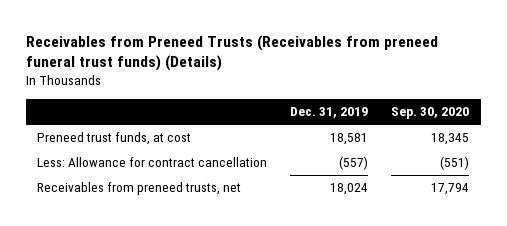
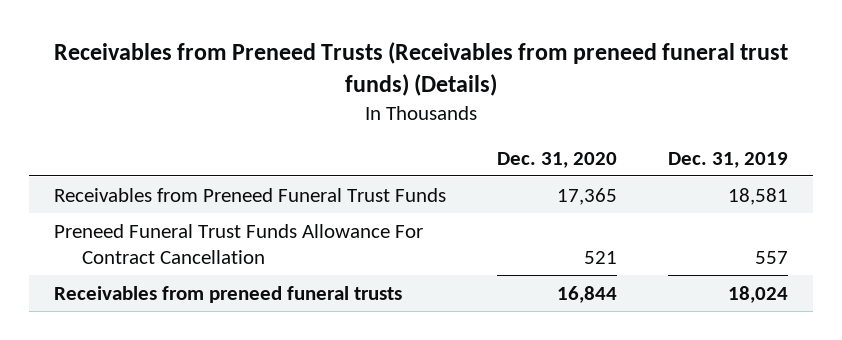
[391,107,470,120] Sep. 30, 2020 -> none
none -> [497,151,618,168] Dec. 31, 2020
[37,132,192,146] Preneed trust funds, at cost -> [54,187,447,202] Receivables from Preneed Funeral Trust Funds
[37,157,268,168] Less: Allowance for contract cancellation -> [54,223,424,264] Preneed Funeral Trust Funds Allowance For Contract Cancellation
[339,156,369,171] (557) -> [754,250,788,264] 557
[37,182,242,196] Receivables from preneed trusts, net -> [54,285,403,303] Receivables from preneed funeral trusts

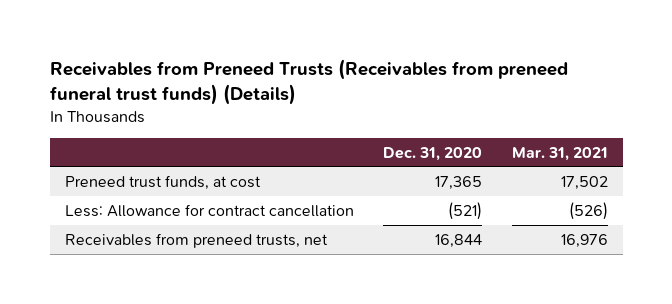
[667,151,788,168] Dec. 31, 2019 -> none
none -> [511,146,608,161] Mar. 31, 2021
[54,187,447,202] Receivables from Preneed Funeral Trust Funds -> [64,174,261,190] Preneed trust funds, at cost
[54,223,424,264] Preneed Funeral Trust Funds Allowance For Contract Cancellation -> [64,203,354,217] Less: Allowance for contract cancellation
[584,250,618,264] 521 -> [448,201,483,220] (521)
[54,285,403,303] Receivables from preneed funeral trusts -> [64,232,328,248] Receivables from preneed trusts, net

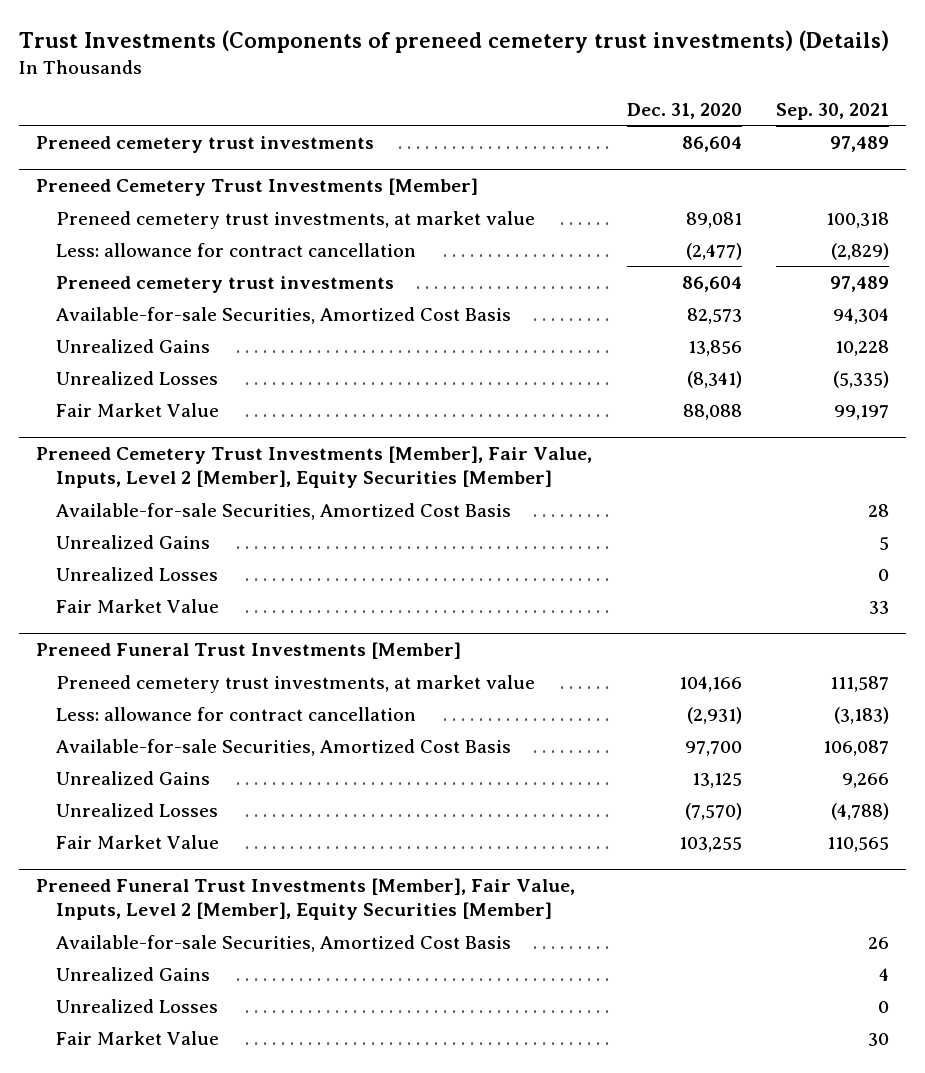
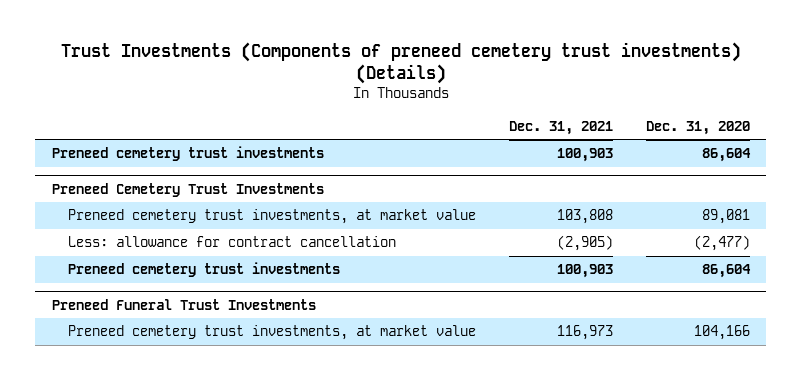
[776,102,890,120] Sep. 30, 2021 -> none
none -> [508,121,613,136] Dec. 31, 2021
[36,178,479,197] Preneed Cemetery Trust Investments [Member] -> [51,182,324,197] Preneed Cemetery Trust Investments
[55,306,511,324] Available-for-sale Securities, Amortized Cost Basis -> none
[55,338,210,353] Unrealized Gains -> none
[55,370,218,385] Unrealized Losses -> none
[55,402,219,417] Fair Market Value -> none
[36,446,593,489] Preneed Cemetery Trust Investments [Member], Fair Value, Inputs, Level 2 [Member], Equity Securities [Member] -> none
[55,502,511,520] Available-for-sale Securities, Amortized Cost Basis -> none
[55,534,210,549] Unrealized Gains -> none
[55,566,218,581] Unrealized Losses -> none
[55,598,219,613] Fair Market Value -> none
[36,642,462,660] Preneed Funeral Trust Investments [Member] -> [51,298,316,310] Preneed Funeral Trust Investments
[55,706,416,721] Less: allowance for contract cancellation -> none
[55,738,511,756] Available-for-sale Securities, Amortized Cost Basis -> none
[55,770,210,785] Unrealized Gains -> none
[55,802,218,817] Unrealized Losses -> none
[55,834,219,849] Fair Market Value -> none
[36,878,576,921] Preneed Funeral Trust Investments [Member], Fair Value, Inputs, Level 2 [Member], Equity Securities [Member] -> none
[55,934,511,952] Available-for-sale Securities, Amortized Cost Basis -> none
[55,966,210,981] Unrealized Gains -> none
[55,998,218,1013] Unrealized Losses -> none
[55,1030,219,1045] Fair Market Value -> none

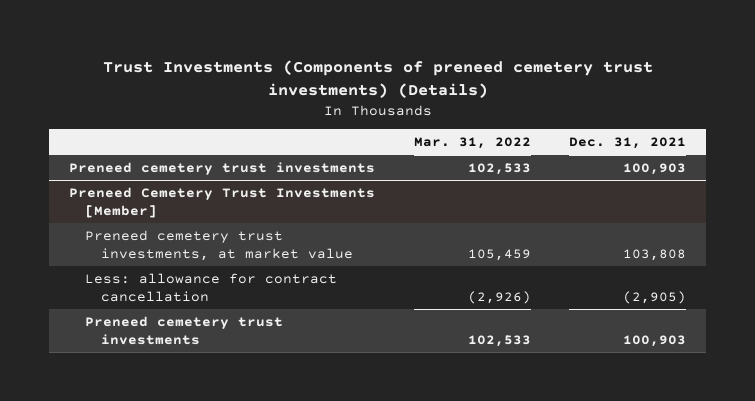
[645,121,750,136] Dec. 31, 2020 -> none
none -> [413,137,531,150] Mar. 31, 2022
[51,182,324,197] Preneed Cemetery Trust Investments -> [68,186,375,218] Preneed Cemetery Trust Investments [Member]
[51,298,316,310] Preneed Funeral Trust Investments -> none
[67,325,476,341] Preneed cemetery trust investments, at market value -> none

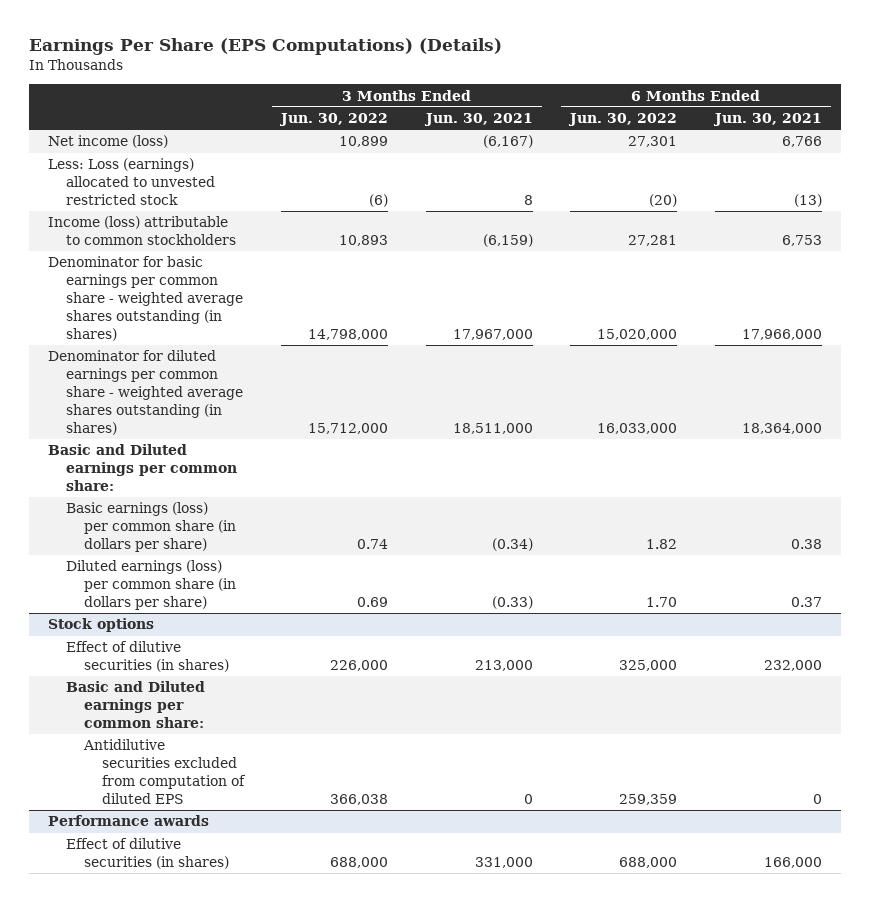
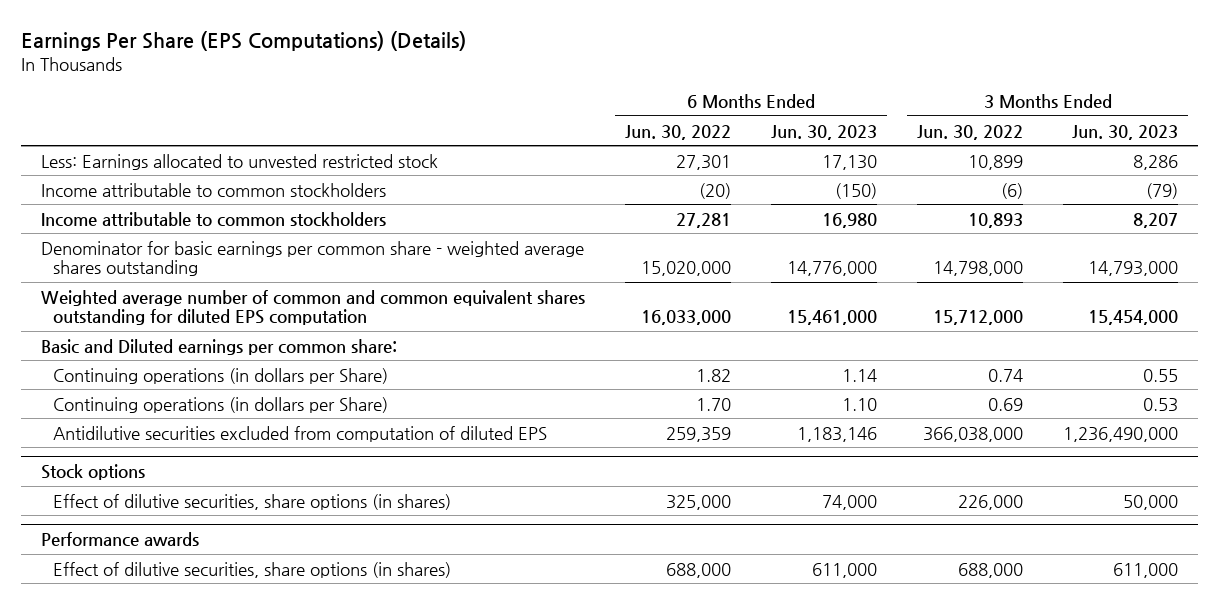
[423,113,533,127] Jun. 30, 2021 -> none
[713,113,823,127] Jun. 30, 2021 -> none
none -> [771,124,878,140] Jun. 30, 2023
none -> [1072,124,1179,140] Jun. 30, 2023
[47,135,168,149] Net income (loss) -> [41,153,439,170] Less: Earnings allocated to unvested restricted stock
[47,158,215,206] Less: Loss (earnings) allocated to unvested restricted stock -> [41,182,387,197] Income attributable to common stockholders
[47,216,236,246] Income (loss) attributable to common stockholders -> [41,211,387,227] Income attributable to common stockholders
[47,256,243,341] Denominator for basic earnings per common share - weighted average shares outstanding (in shares) -> [41,240,585,276] Denominator for basic earnings per common share - weighted average shares outstanding
[47,350,243,435] Denominator for diluted earnings per common share - weighted average shares outstanding (in shares) -> [41,289,586,325] Weighted average number of common and common equivalent shares outstanding for diluted EPS computation
[65,502,236,553] Basic earnings (loss) per common share (in dollars per share) -> [53,367,389,384] Continuing operations (in dollars per Share)
[65,560,236,611] Diluted earnings (loss) per common share (in dollars per share) -> [53,396,389,413] Continuing operations (in dollars per Share)
none -> [53,425,548,442] Antidilutive securities excluded from computation of diluted EPS
[65,681,205,729] Basic and Diluted earnings per common share: -> none
[82,739,246,804] Antidilutive securities excluded from computation of diluted EPS -> none
[65,641,229,673] Effect of dilutive securities (in shares) -> [53,493,452,510] Effect of dilutive securities, share options (in shares)
[65,838,229,870] Effect of dilutive securities (in shares) -> [53,561,452,578] Effect of dilutive securities, share options (in shares)

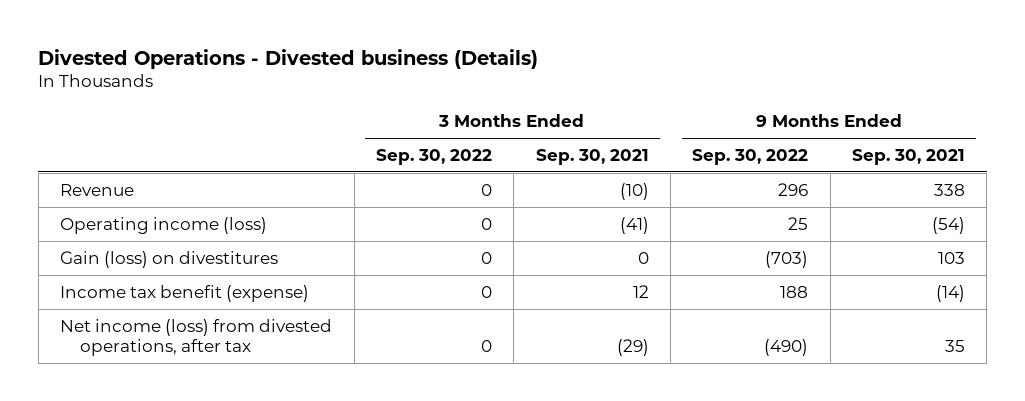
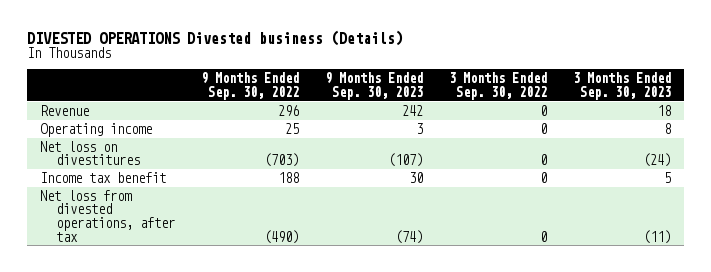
[38,48,539,69] Divested Operations - Divested business (Details) -> [26,29,403,46] DIVESTED OPERATIONS Divested business (Details)
[535,148,649,165] Sep. 30, 2021 -> none
[852,148,966,165] Sep. 30, 2021 -> none
none -> [324,72,423,100] 9 Months Ended Sep. 30, 2023
none -> [572,72,671,100] 3 Months Ended Sep. 30, 2023
[60,216,268,234] Operating income (loss) -> [39,122,152,137] Operating income
[60,250,279,268] Gain (loss) on divestitures -> [39,140,140,166] Net loss on divestitures
[60,284,310,302] Income tax benefit (expense) -> [39,171,166,183] Income tax benefit
[60,318,333,357] Net income (loss) from divested operations, after tax -> [39,189,175,242] Net loss from divested operations, after tax

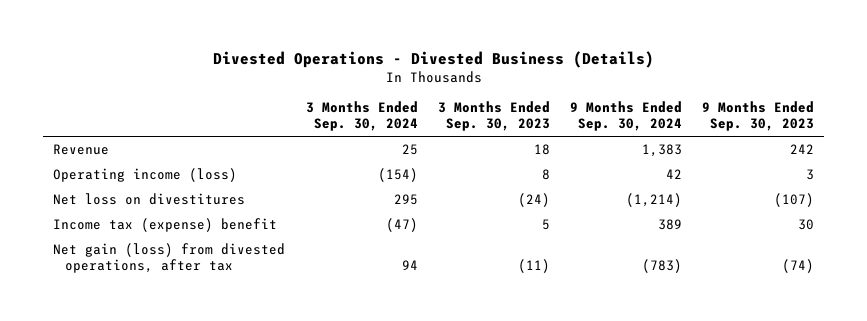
[26,29,403,46] DIVESTED OPERATIONS Divested business (Details) -> [212,51,654,69] Divested Operations - Divested Business (Details)
[200,72,299,100] 9 Months Ended Sep. 30, 2022 -> none
[448,72,547,100] 3 Months Ended Sep. 30, 2022 -> none
none -> [305,101,418,132] 3 Months Ended Sep. 30, 2024
none -> [569,101,682,132] 9 Months Ended Sep. 30, 2024
[39,122,152,137] Operating income -> [53,168,238,183] Operating income (loss)
[39,171,166,183] Income tax benefit -> [53,218,278,233] Income tax (expense) benefit
[39,189,175,242] Net loss from divested operations, after tax -> [53,243,286,274] Net gain (loss) from divested operations, after tax

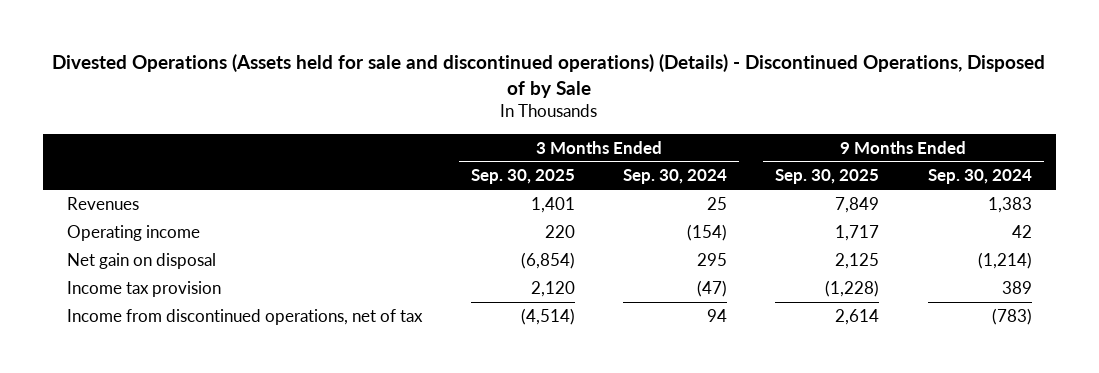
[212,51,654,69] Divested Operations - Divested Business (Details) -> [52,54,1046,98] Divested Operations (Assets held for sale and discontinued operations) (Details) - Discontinued Operations, Disposed of by Sale
[437,101,550,132] 3 Months Ended Sep. 30, 2023 -> none
[701,101,814,132] 9 Months Ended Sep. 30, 2023 -> none
none -> [470,169,575,185] Sep. 30, 2025
none -> [775,169,880,185] Sep. 30, 2025
[53,144,110,156] Revenue -> [67,196,140,210] Revenues
[53,168,238,183] Operating income (loss) -> [67,224,201,241] Operating income
[53,193,246,206] Net loss on divestitures -> [67,252,217,269] Net gain on disposal
[53,218,278,233] Income tax (expense) benefit -> [67,280,222,297] Income tax provision
[53,243,286,274] Net gain (loss) from divested operations, after tax -> [67,308,424,325] Income from discontinued operations, net of tax

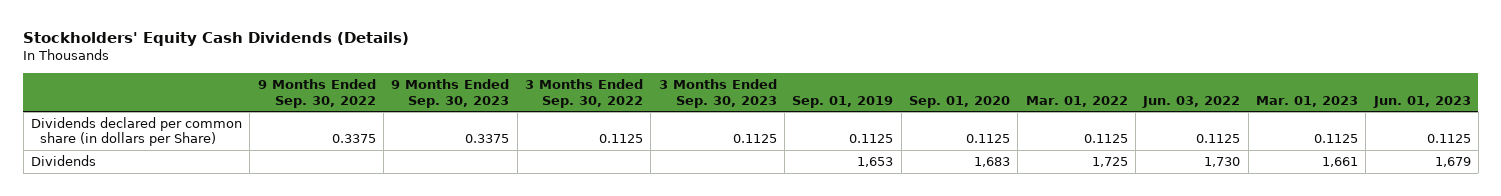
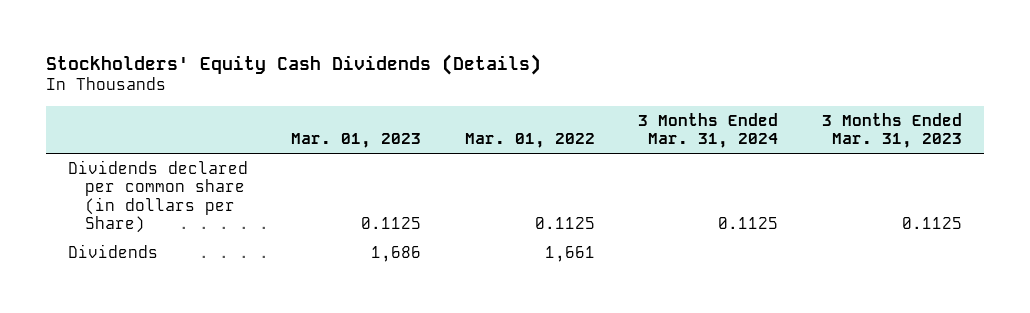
[257,79,376,108] 9 Months Ended Sep. 30, 2022 -> none
[391,79,510,108] 9 Months Ended Sep. 30, 2023 -> none
[524,79,643,108] 3 Months Ended Sep. 30, 2022 -> none
[658,79,777,108] 3 Months Ended Sep. 30, 2023 -> none
[792,95,894,108] Sep. 01, 2019 -> none
[908,95,1010,108] Sep. 01, 2020 -> none
[1142,95,1241,108] Jun. 03, 2022 -> none
[1372,95,1471,108] Jun. 01, 2023 -> none
none -> [638,112,779,148] 3 Months Ended Mar. 31, 2024
none -> [821,112,962,148] 3 Months Ended Mar. 31, 2023
[1091,157,1128,168] 1,725 -> [544,245,595,262] 1,661
[1321,157,1358,168] 1,661 -> [371,245,422,262] 1,686

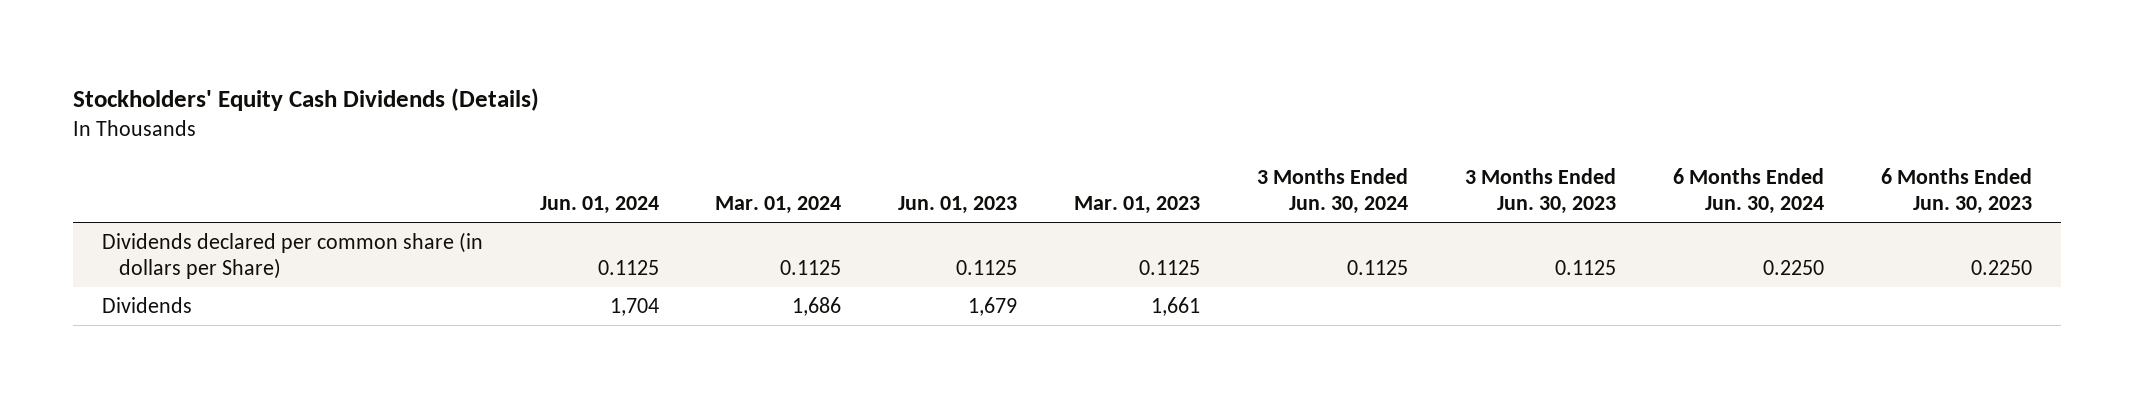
[464,132,595,148] Mar. 01, 2022 -> none
[638,112,779,148] 3 Months Ended Mar. 31, 2024 -> none
[821,112,962,148] 3 Months Ended Mar. 31, 2023 -> none
none -> [539,196,659,215] Jun. 01, 2024
none -> [715,196,842,215] Mar. 01, 2024
none -> [898,196,1018,215] Jun. 01, 2023
none -> [1257,167,1409,215] 3 Months Ended Jun. 30, 2024
none -> [1465,167,1617,215] 3 Months Ended Jun. 30, 2023
none -> [1673,167,1825,215] 6 Months Ended Jun. 30, 2024
none -> [1881,167,2033,215] 6 Months Ended Jun. 30, 2023
[371,245,422,262] 1,686 -> [1151,296,1201,316] 1,661

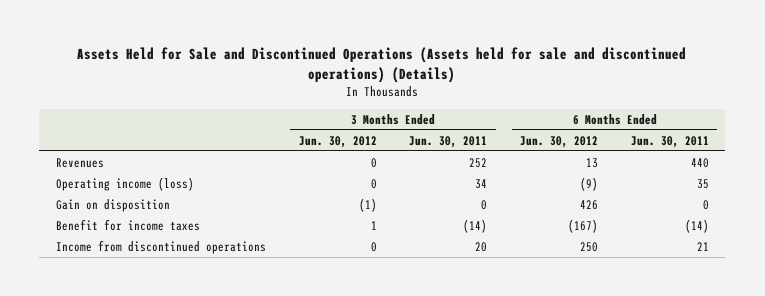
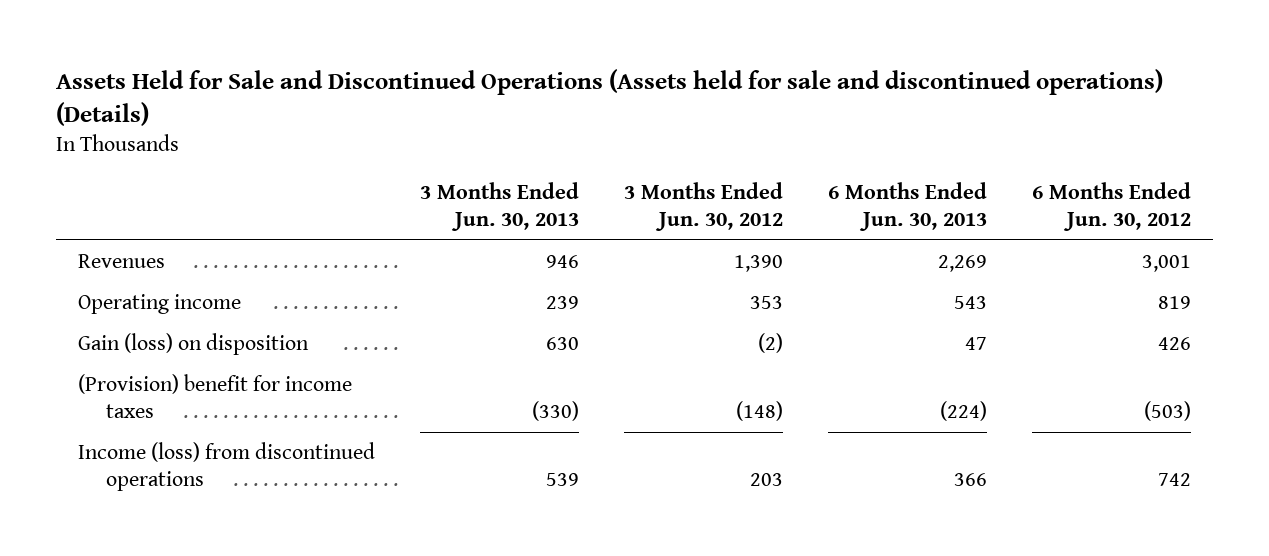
[409,135,488,148] Jun. 30, 2011 -> none
[631,135,710,148] Jun. 30, 2011 -> none
none -> [420,182,580,231] 3 Months Ended Jun. 30, 2013
none -> [828,182,988,231] 6 Months Ended Jun. 30, 2013
[370,157,377,168] 0 -> [734,255,784,273] 1,390
[586,157,599,168] 13 -> [1142,255,1192,273] 3,001
[55,176,194,191] Operating income (loss) -> [78,294,242,315] Operating income
[370,178,377,189] 0 -> [750,296,784,310] 353
[580,176,599,191] (9) -> [1158,296,1192,310] 819
[55,198,170,212] Gain on disposition -> [78,333,310,356] Gain (loss) on disposition
[358,197,377,212] (1) -> [758,333,784,354] (2)
[55,218,200,231] Benefit for income taxes -> [78,374,353,418] (Provision) benefit for income taxes
[370,220,377,230] 1 -> [736,400,784,421] (148)
[568,218,599,233] (167) -> [1144,400,1192,421] (503)
[55,239,266,254] Income from discontinued operations -> [78,442,376,491] Income (loss) from discontinued operations
[370,241,377,252] 0 -> [750,472,784,486] 203
[580,241,599,252] 250 -> [1158,472,1192,486] 742

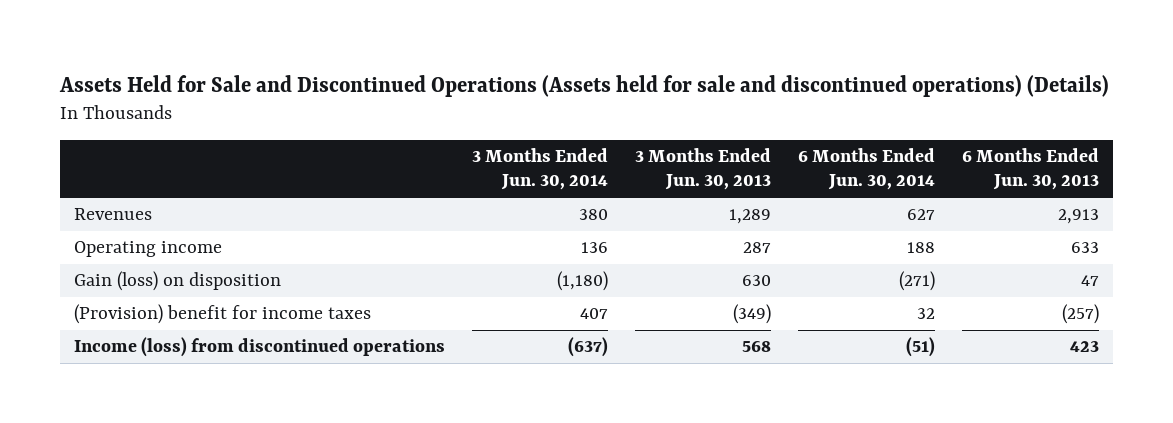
[624,182,784,231] 3 Months Ended Jun. 30, 2012 -> none
[1032,182,1192,231] 6 Months Ended Jun. 30, 2012 -> none
none -> [471,147,608,191] 3 Months Ended Jun. 30, 2014
none -> [798,147,936,191] 6 Months Ended Jun. 30, 2014
[546,255,580,269] 946 -> [729,209,772,225] 1,289
[938,255,988,273] 2,269 -> [1058,209,1100,225] 2,913
[546,296,580,310] 239 -> [743,242,772,254] 287
[954,296,988,310] 543 -> [1071,242,1100,254] 633
[532,400,580,421] (330) -> [733,304,772,325] (349)
[940,400,988,421] (224) -> [1062,304,1100,325] (257)
[546,472,580,486] 539 -> [742,341,772,353] 568
[954,472,988,486] 366 -> [1070,341,1100,353] 423

